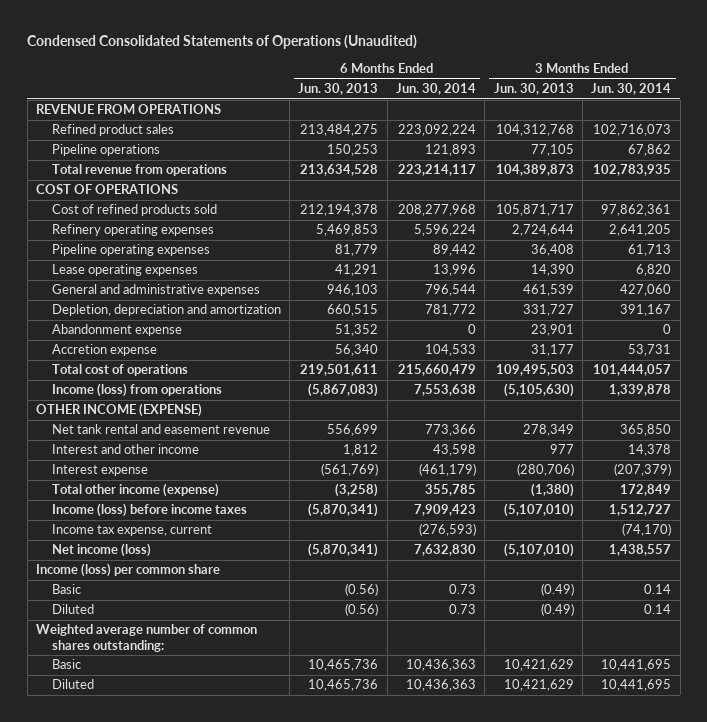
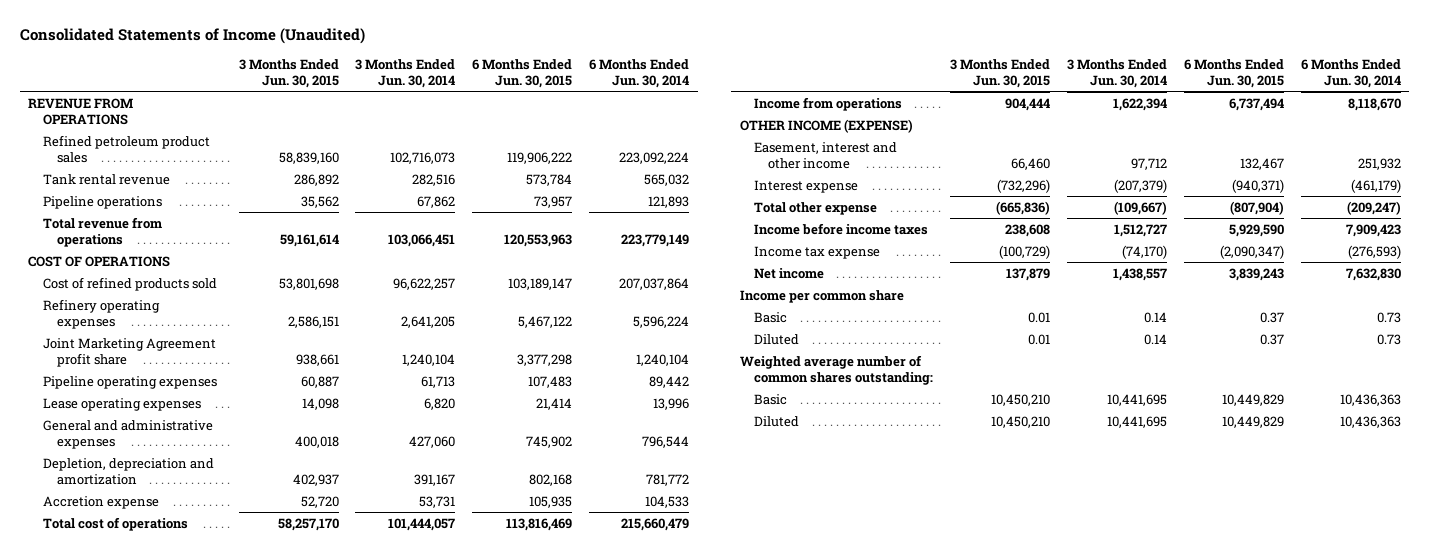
[27,35,418,50] Condensed Consolidated Statements of Operations (Unaudited) -> [19,28,365,45] Consolidated Statements of Income (Unaudited)
[298,83,379,96] Jun. 30, 2013 -> none
[493,83,574,96] Jun. 30, 2013 -> none
none -> [238,59,339,89] 3 Months Ended Jun. 30, 2015
none -> [472,59,573,89] 6 Months Ended Jun. 30, 2015
[51,124,174,137] Refined product sales -> [42,134,210,163] Refined petroleum product sales
none -> [42,173,170,185] Tank rental revenue
[397,164,476,177] 223,214,117 -> [621,233,690,247] 223,779,149
[593,164,672,177] 102,783,935 -> [388,233,456,247] 103,066,451
[397,204,476,217] 208,277,968 -> [619,277,690,290] 207,037,864
[601,204,672,217] 97,862,361 -> [393,277,456,290] 96,622,257
none -> [42,337,216,367] Joint Marketing Agreement profit share
[51,324,182,337] Abandonment expense -> none
[51,383,222,398] Income (loss) from operations -> [753,96,902,111] Income from operations
[413,384,476,397] 7,553,638 -> [1347,97,1401,111] 8,118,670
[609,384,672,397] 1,339,878 -> [1112,97,1167,111] 1,622,394
[51,424,270,435] Net tank rental and easement revenue -> none
[51,444,199,455] Interest and other income -> [753,141,897,169] Easement, interest and other income
[432,444,476,457] 43,598 -> [1357,157,1401,170] 251,932
[628,444,672,457] 14,378 -> [1130,157,1167,170] 97,712
[51,483,219,498] Total other income (expense) -> [753,201,877,215] Total other expense
[424,484,476,497] 355,785 -> [1346,200,1401,215] (209,247)
[620,484,672,497] 172,849 -> [1113,200,1167,215] (109,667)
[51,503,247,518] Income (loss) before income taxes -> [753,222,928,235] Income before income taxes
[51,524,212,537] Income tax expense, current -> [753,245,880,259] Income tax expense
[51,543,151,558] Net income (loss) -> [753,267,824,279] Net income
[36,563,221,578] Income (loss) per common share -> [739,289,904,303] Income per common share

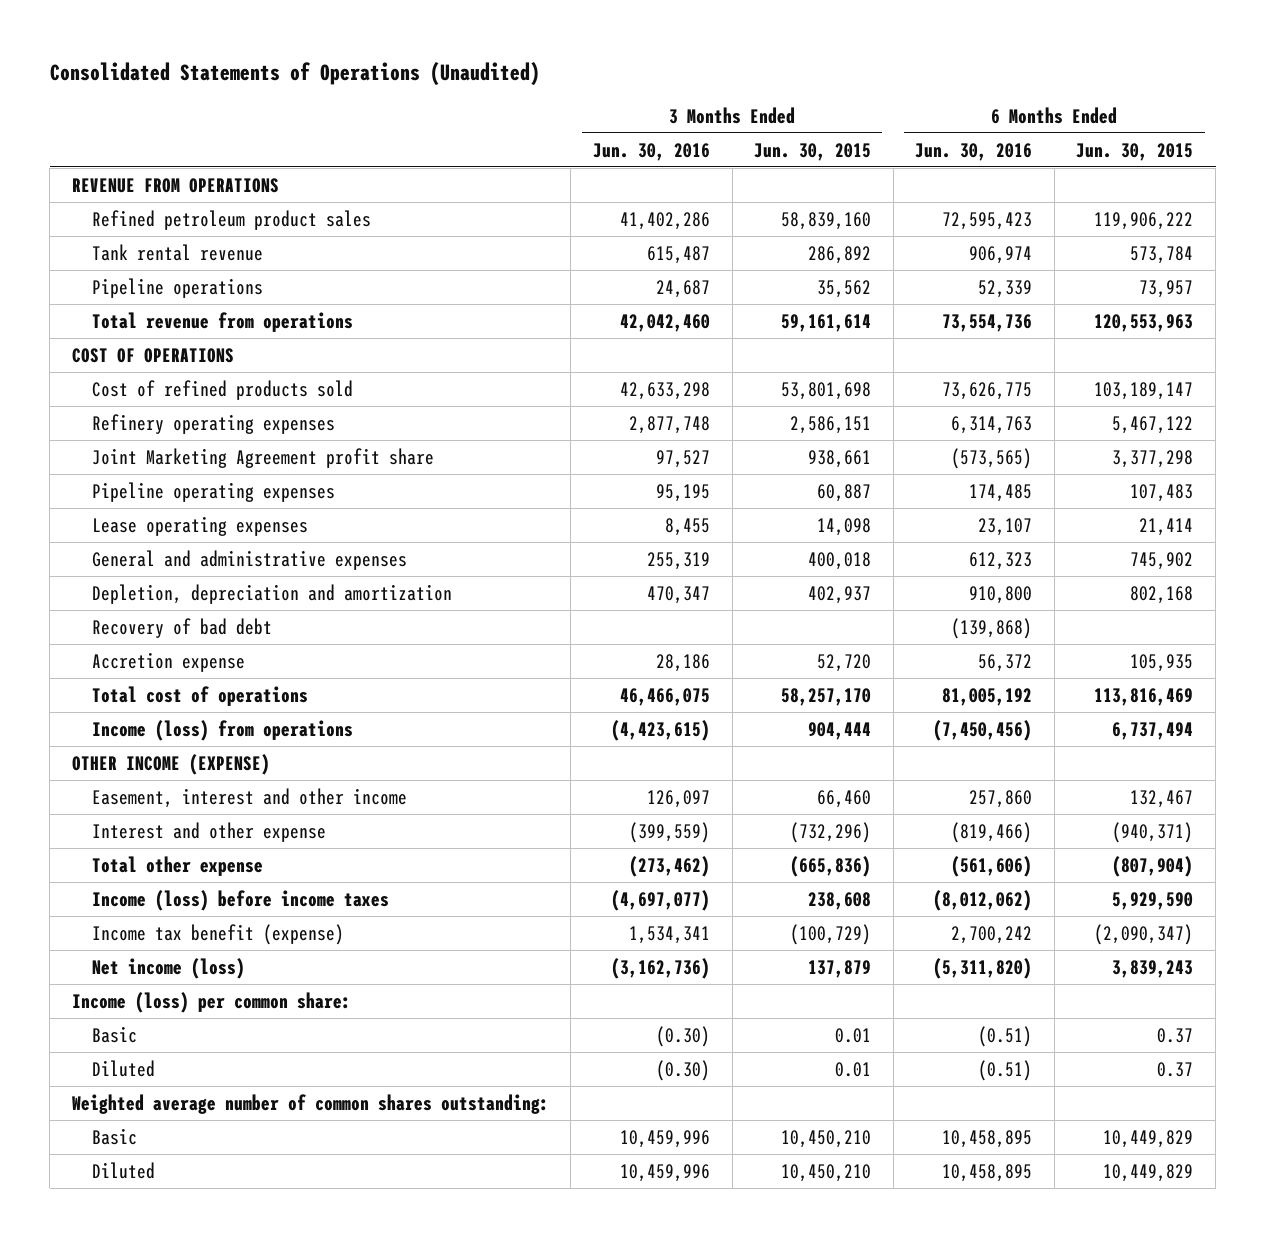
[19,28,365,45] Consolidated Statements of Income (Unaudited) -> [49,61,540,86] Consolidated Statements of Operations (Unaudited)
[355,59,456,89] 3 Months Ended Jun. 30, 2014 -> none
[589,59,690,89] 6 Months Ended Jun. 30, 2014 -> none
none -> [592,142,710,161] Jun. 30, 2016
none -> [915,142,1033,161] Jun. 30, 2016
none -> [91,617,272,638] Recovery of bad debt
[753,96,902,111] Income from operations -> [91,719,353,741] Income (loss) from operations
[753,179,858,193] Interest expense -> [91,821,326,842] Interest and other expense
[753,222,928,235] Income before income taxes -> [91,889,389,911] Income (loss) before income taxes
[753,245,880,259] Income tax expense -> [91,923,344,945] Income tax benefit (expense)
[753,267,824,279] Net income -> [91,957,245,979] Net income (loss)
[739,289,904,303] Income per common share -> [71,991,351,1013] Income (loss) per common share:

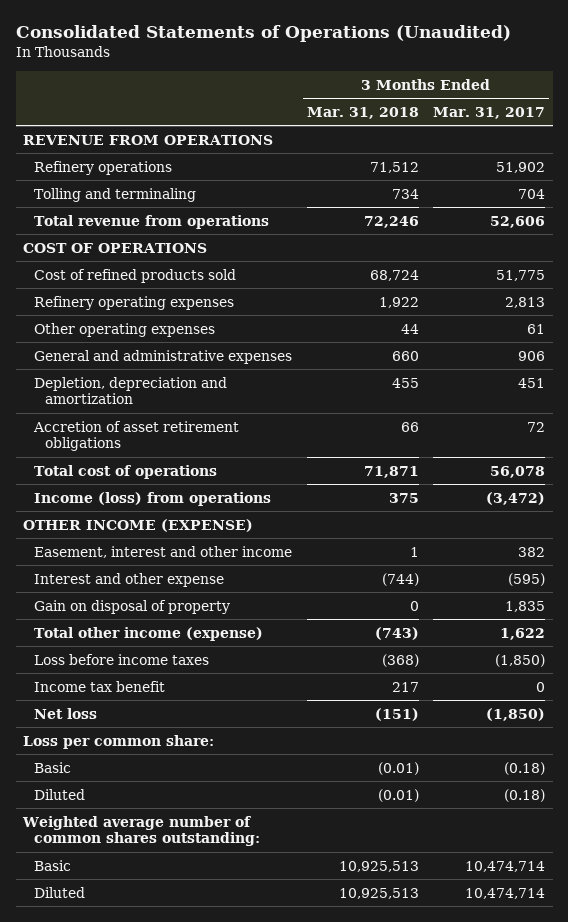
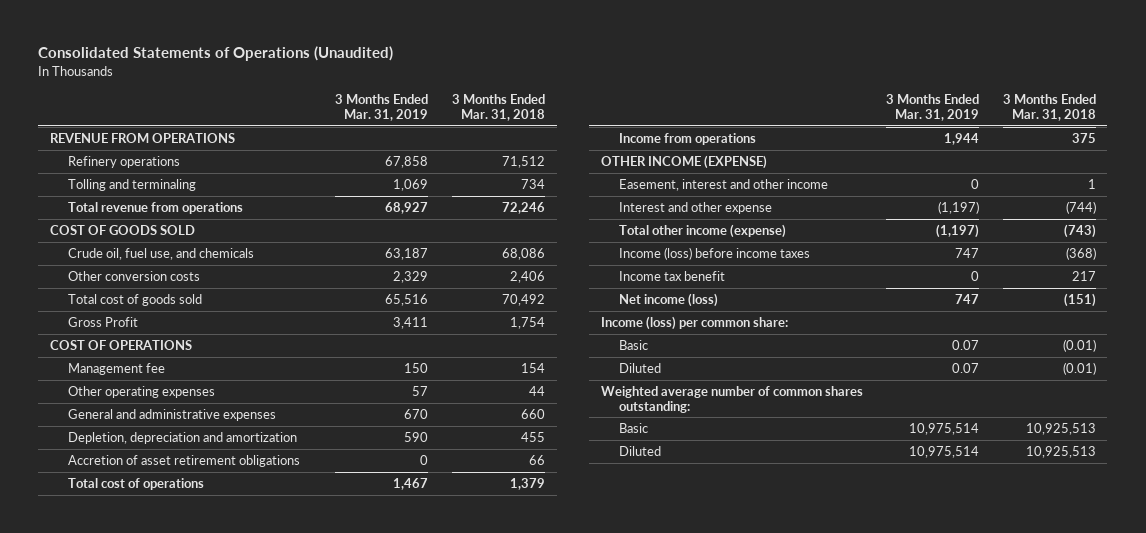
[433,106,546,119] Mar. 31, 2017 -> none
none -> [335,94,429,122] 3 Months Ended Mar. 31, 2019
none -> [49,224,195,235] COST OF GOODS SOLD
none -> [68,247,255,260] Crude oil, fuel use, and chemicals
none -> [68,270,201,281] Other conversion costs
none -> [68,293,203,306] Total cost of goods sold
none -> [68,316,139,327] Gross Profit
[33,268,236,283] Cost of refined products sold -> none
[33,295,234,310] Refinery operating expenses -> none
none -> [68,362,166,375] Management fee
[363,465,419,478] 71,871 -> [510,477,546,490] 1,379
[33,491,271,506] Income (loss) from operations -> [619,132,757,145] Income from operations
[33,599,230,614] Gain on disposal of property -> none
[33,653,209,665] Loss before income taxes -> [619,246,811,260] Income (loss) before income taxes
[33,707,97,719] Net loss -> [619,292,719,307] Net income (loss)
[22,734,214,749] Loss per common share: -> [600,315,788,330] Income (loss) per common share:

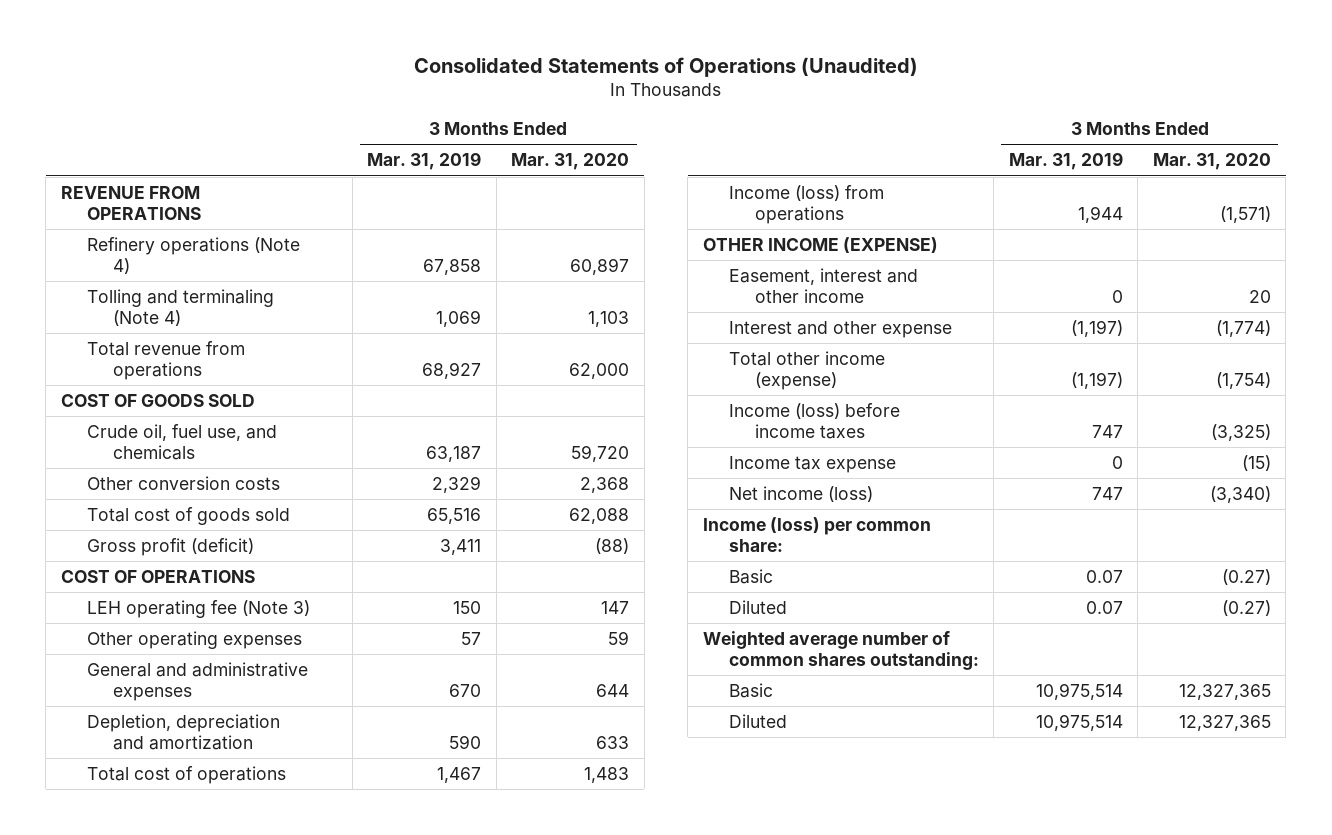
[452,94,546,122] 3 Months Ended Mar. 31, 2018 -> none
none -> [511,153,630,171] Mar. 31, 2020
[68,155,181,168] Refinery operations -> [87,236,301,274] Refinery operations (Note 4)
[68,178,197,191] Tolling and terminaling -> [87,288,275,326] Tolling and terminaling (Note 4)
[68,316,139,327] Gross Profit -> [87,537,255,556] Gross profit (deficit)
[68,362,166,375] Management fee -> [87,599,311,618] LEH operating fee (Note 3)
[68,454,301,467] Accretion of asset retirement obligations -> none
[619,132,757,145] Income from operations -> [728,184,884,224] Income (loss) from operations
[619,270,726,281] Income tax benefit -> [728,455,896,473] Income tax expense

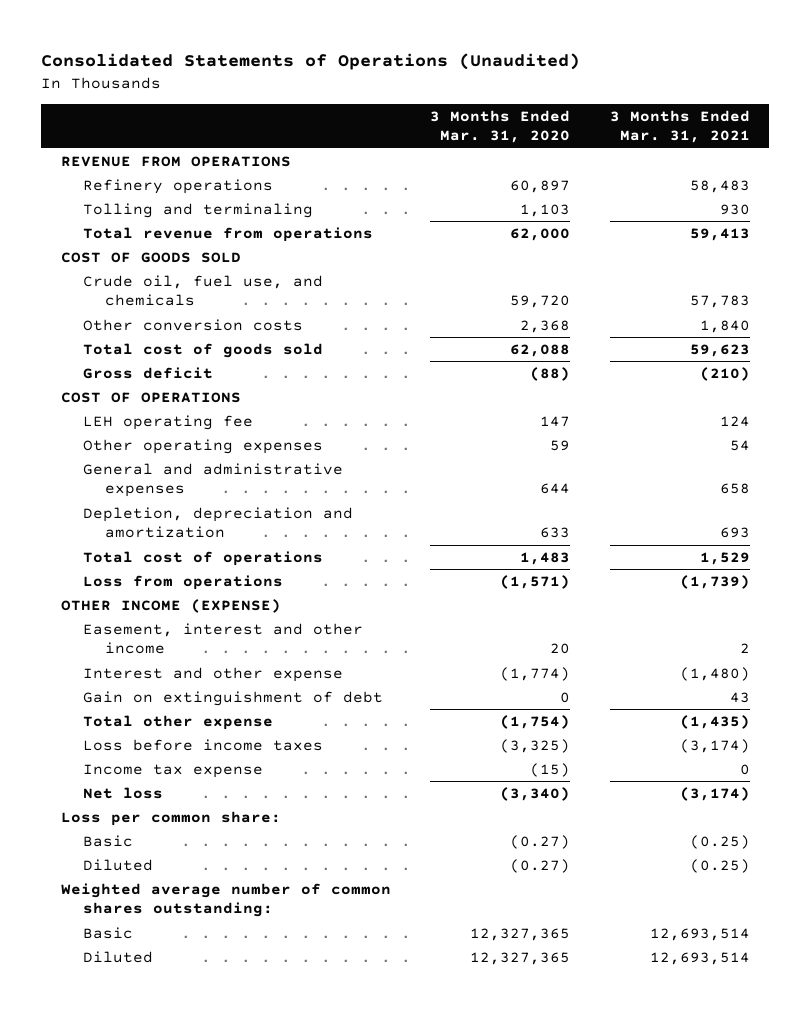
[367,152,482,171] Mar. 31, 2019 -> none
none -> [609,109,750,144] 3 Months Ended Mar. 31, 2021
[87,236,301,274] Refinery operations (Note 4) -> [82,178,273,194] Refinery operations
[87,288,275,326] Tolling and terminaling (Note 4) -> [82,202,313,218] Tolling and terminaling
[87,537,255,556] Gross profit (deficit) -> [82,366,213,379] Gross deficit
[87,599,311,618] LEH operating fee (Note 3) -> [82,414,253,430] LEH operating fee
[728,184,884,224] Income (loss) from operations -> [82,574,283,590] Loss from operations
none -> [82,690,383,706] Gain on extinguishment of debt
[728,350,885,390] Total other income (expense) -> [82,714,273,730] Total other expense
[728,402,900,439] Income (loss) before income taxes -> [82,738,323,751] Loss before income taxes
[728,485,873,502] Net income (loss) -> [82,786,163,799] Net loss
[702,516,931,552] Income (loss) per common share: -> [60,810,281,826] Loss per common share:

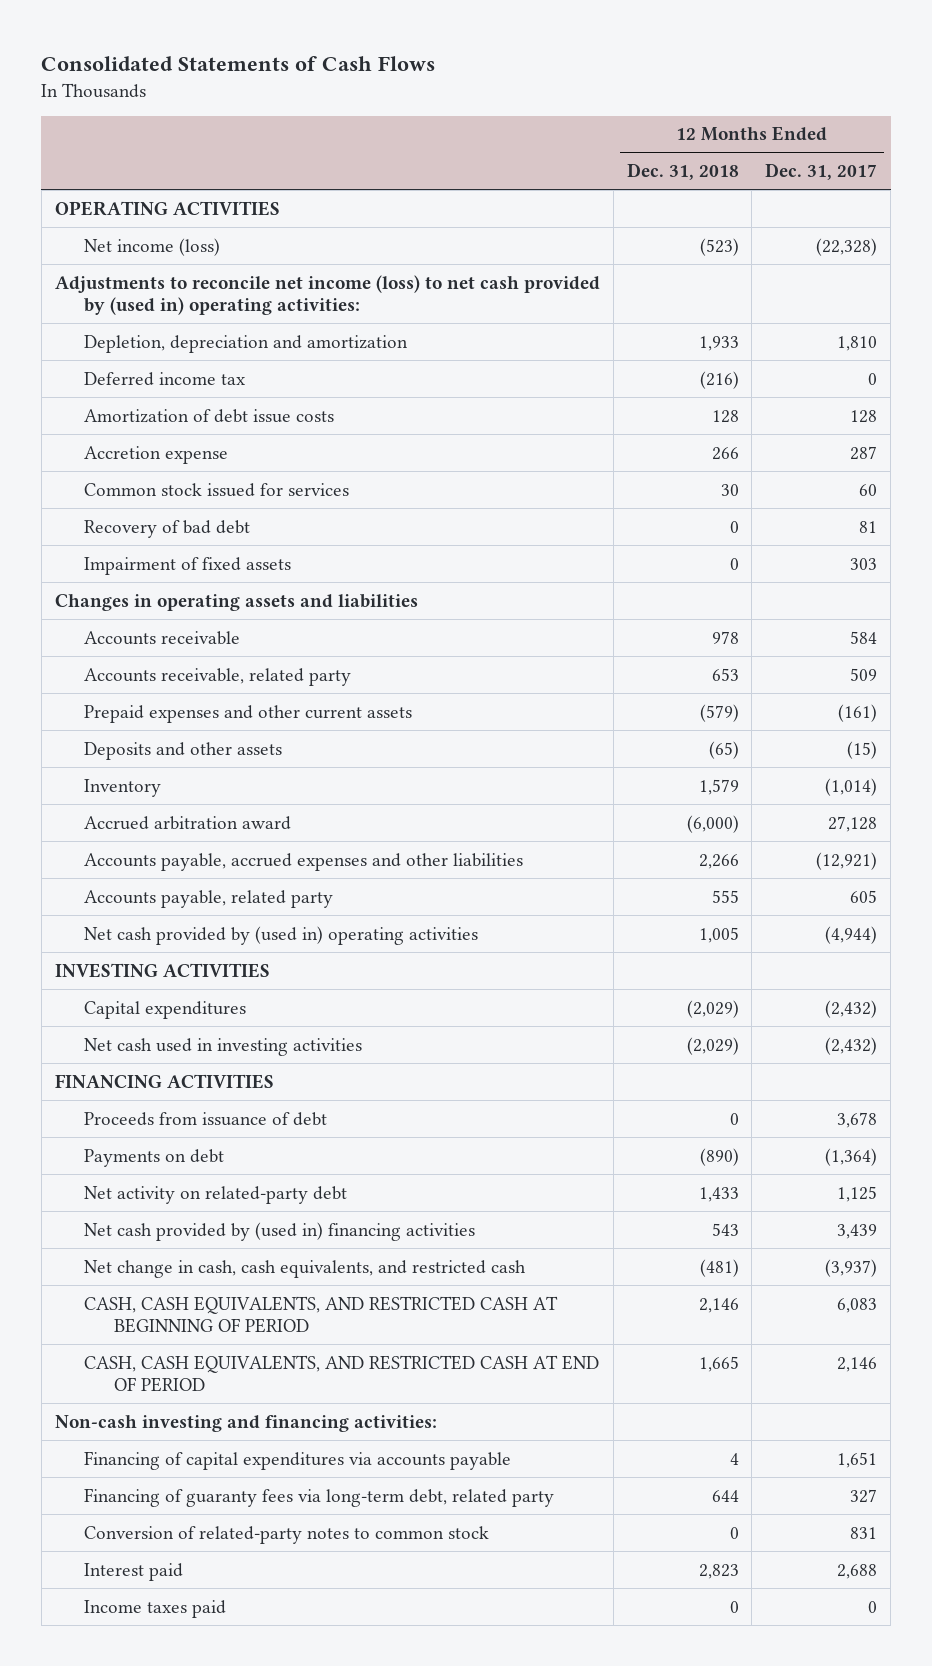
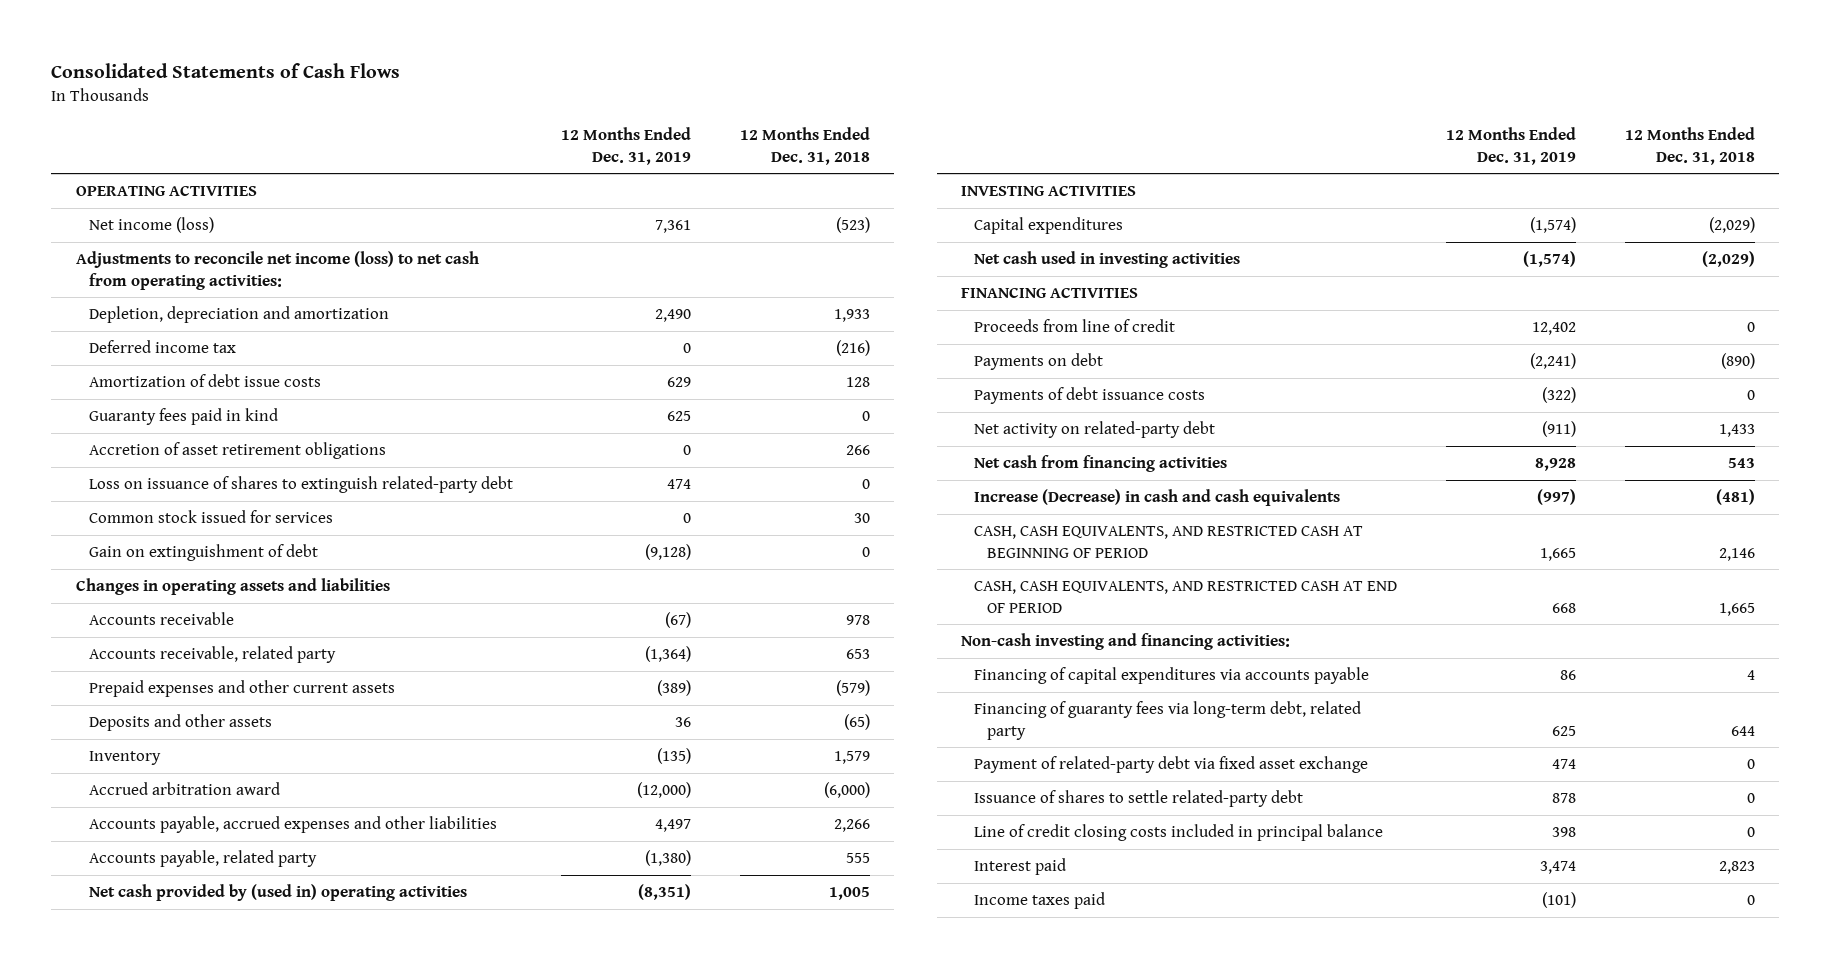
[765,163,878,181] Dec. 31, 2017 -> none
none -> [561,126,692,165] 12 Months Ended Dec. 31, 2019
[54,274,600,315] Adjustments to reconcile net income (loss) to net cash provided by (used in) operating activities: -> [75,251,479,290] Adjustments to reconcile net income (loss) to net cash from operating activities:
none -> [88,408,278,426] Guaranty fees paid in kind
[84,445,229,464] Accretion expense -> [88,442,386,460] Accretion of asset retirement obligations
none -> [88,476,513,494] Loss on issuance of shares to extinguish related-party debt
[84,519,251,538] Recovery of bad debt -> none
[84,556,292,575] Impairment of fixed assets -> none
none -> [88,544,318,562] Gain on extinguishment of debt
[84,1111,328,1126] Proceeds from issuance of debt -> none
none -> [973,319,1175,333] Proceeds from line of credit
none -> [973,387,1205,405] Payments of debt issuance costs
[84,1221,476,1241] Net cash provided by (used in) financing activities -> [973,455,1227,473] Net cash from financing activities
[84,1259,527,1278] Net change in cash, cash equivalents, and restricted cash -> [973,489,1340,507] Increase (Decrease) in cash and cash equivalents
[84,1525,490,1544] Conversion of related-party notes to common stock -> none
none -> [973,756,1368,774] Payment of related-party debt via fixed asset exchange
none -> [973,790,1303,808] Issuance of shares to settle related-party debt
none -> [973,824,1383,842] Line of credit closing costs included in principal balance

